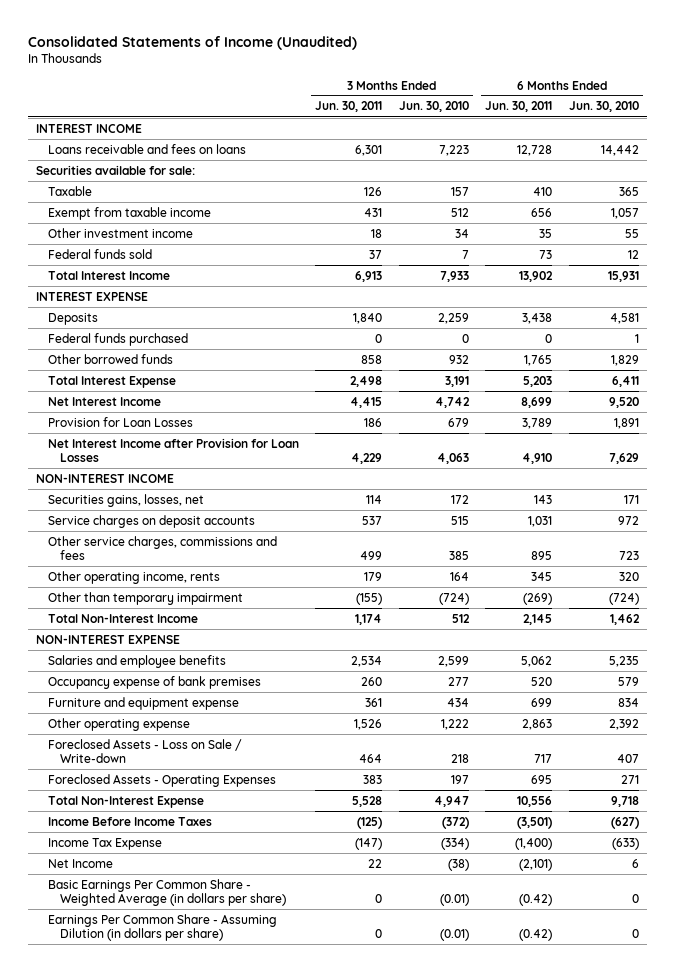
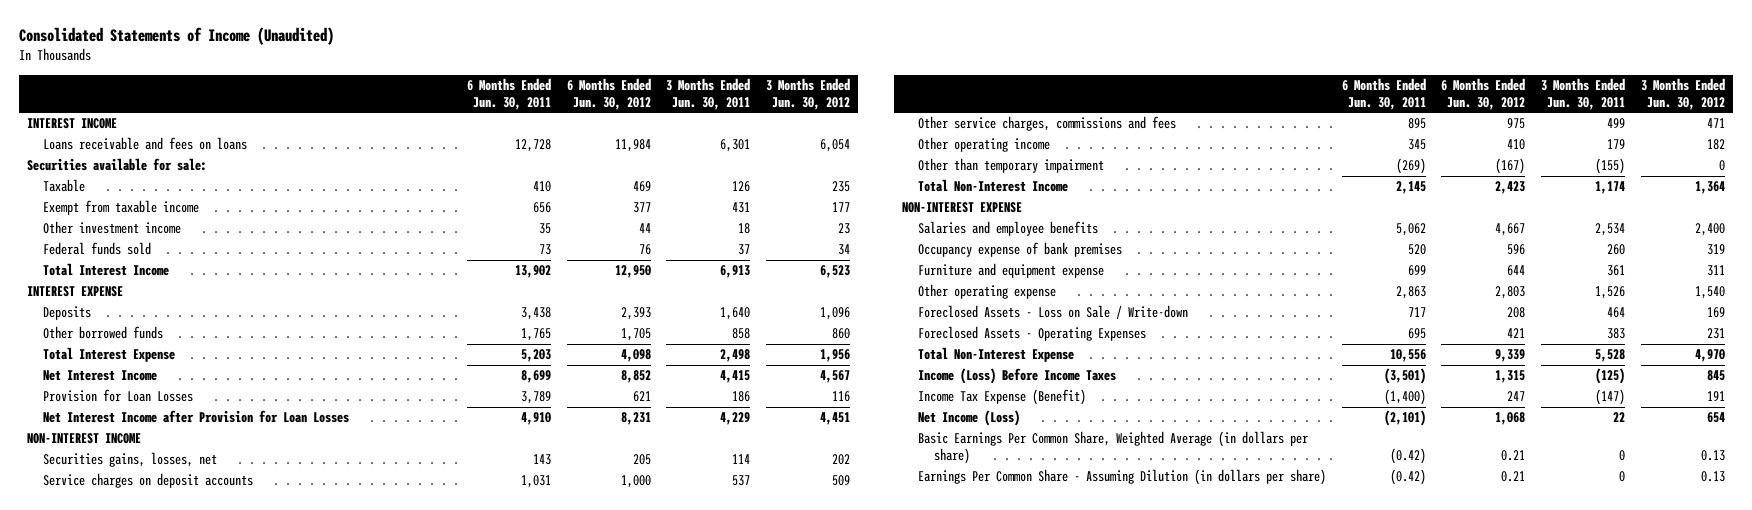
[398,101,469,113] Jun. 30, 2010 -> none
[568,101,639,113] Jun. 30, 2010 -> none
none -> [566,77,651,110] 6 Months Ended Jun. 30, 2012
none -> [766,77,851,110] 3 Months Ended Jun. 30, 2012
[48,332,189,346] Federal funds purchased -> none
[353,312,383,324] 1,840 -> [720,307,751,321] 1,640
[48,570,221,584] Other operating income, rents -> [917,137,1050,153] Other operating income
[48,816,213,826] Income Before Income Taxes -> [917,368,1116,385] Income (Loss) Before Income Taxes
[48,837,163,850] Income Tax Expense -> [917,389,1086,406] Income Tax Expense (Benefit)
[48,858,114,868] Net Income -> [917,410,1020,427] Net Income (Loss)
[48,878,287,906] Basic Earnings Per Common Share - Weighted Average (in dollars per share) -> [917,431,1308,465] Basic Earnings Per Common Share, Weighted Average (in dollars per share)

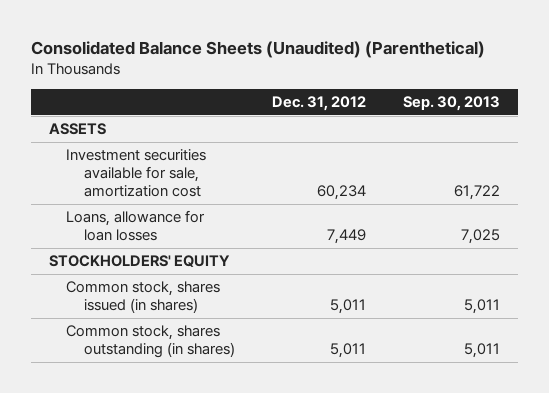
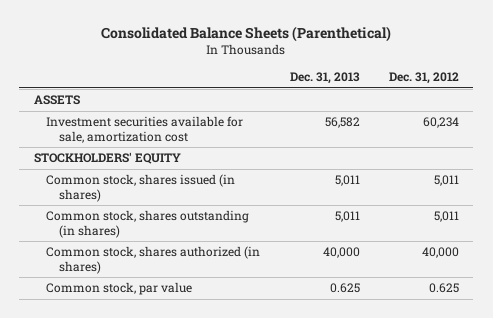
[30,40,485,58] Consolidated Balance Sheets (Unaudited) (Parenthetical) -> [101,25,392,42] Consolidated Balance Sheets (Parenthetical)
[402,96,500,112] Sep. 30, 2013 -> none
none -> [289,72,360,85] Dec. 31, 2013
[66,210,206,242] Loans, allowance for loan losses -> none
none -> [46,246,261,274] Common stock, shares authorized (in shares)
none -> [46,282,193,296] Common stock, par value

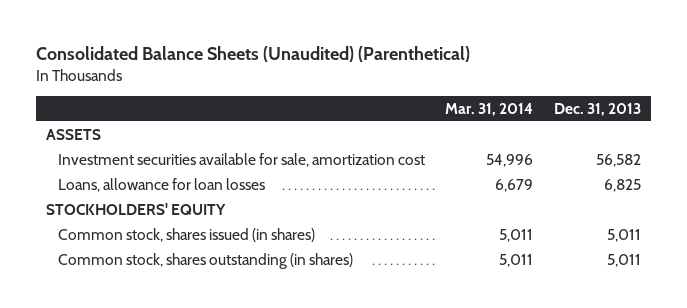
[101,25,392,42] Consolidated Balance Sheets (Parenthetical) -> [35,45,470,62] Consolidated Balance Sheets (Unaudited) (Parenthetical)
[388,72,459,85] Dec. 31, 2012 -> none
none -> [445,102,534,116] Mar. 31, 2014
none -> [57,177,265,192] Loans, allowance for loan losses
[46,246,261,274] Common stock, shares authorized (in shares) -> none
[46,282,193,296] Common stock, par value -> none

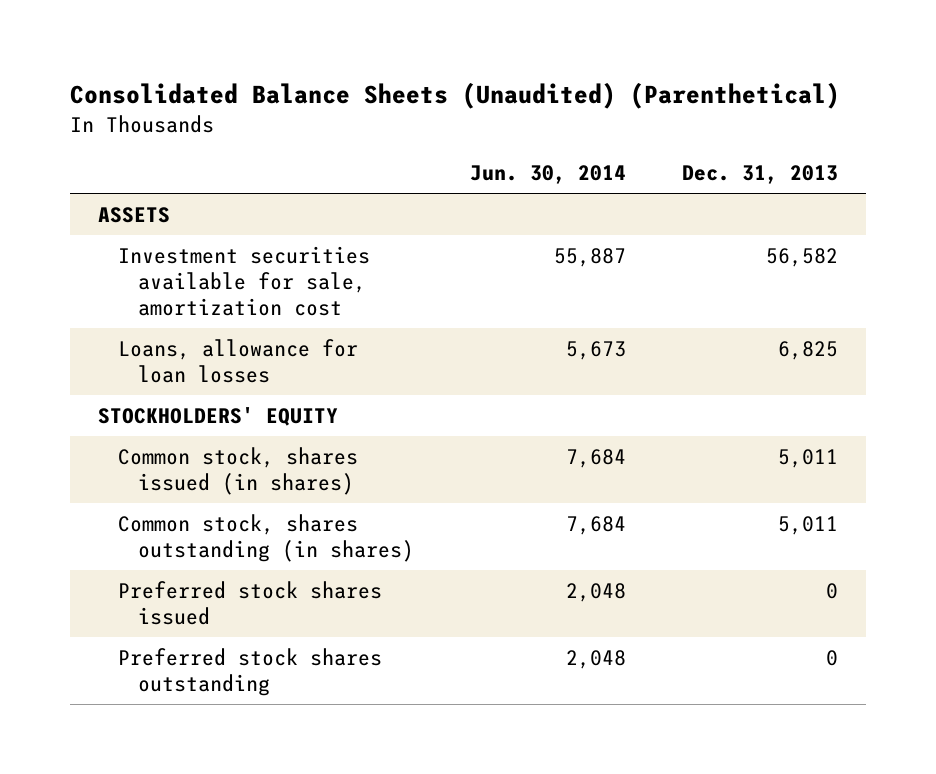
[445,102,534,116] Mar. 31, 2014 -> none
none -> [470,165,627,185] Jun. 30, 2014
none -> [118,580,383,625] Preferred stock shares issued
none -> [118,647,383,696] Preferred stock shares outstanding

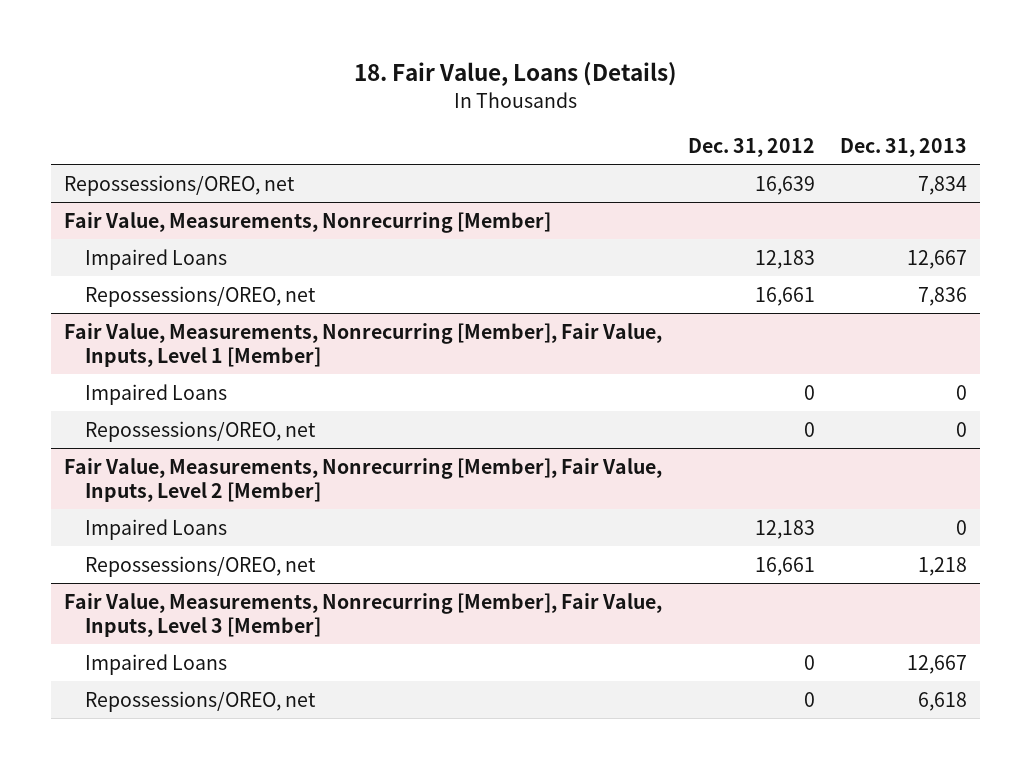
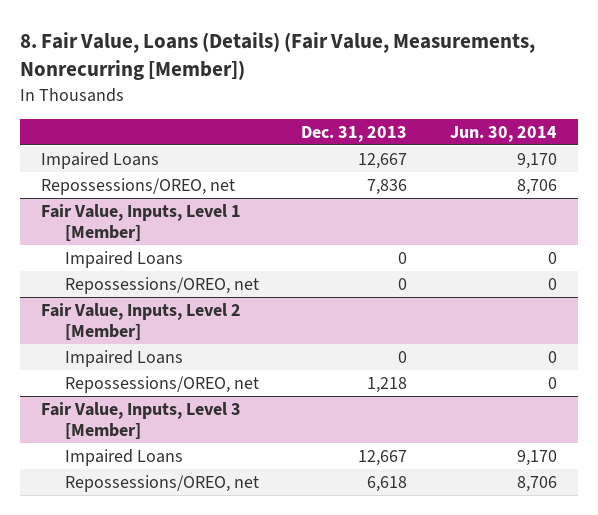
[353,62,677,87] 18. Fair Value, Loans (Details) -> [20,32,536,81] 8. Fair Value, Loans (Details) (Fair Value, Measurements, Nonrecurring [Member])
[687,137,815,157] Dec. 31, 2012 -> none
none -> [449,125,557,142] Jun. 30, 2014
[64,174,296,196] Repossessions/OREO, net -> none
[64,211,552,233] Fair Value, Measurements, Nonrecurring [Member] -> none
[64,322,663,367] Fair Value, Measurements, Nonrecurring [Member], Fair Value, Inputs, Level 1 [Member] -> [41,203,242,241] Fair Value, Inputs, Level 1 [Member]
[64,457,663,502] Fair Value, Measurements, Nonrecurring [Member], Fair Value, Inputs, Level 2 [Member] -> [41,302,242,340] Fair Value, Inputs, Level 2 [Member]
[64,592,663,637] Fair Value, Measurements, Nonrecurring [Member], Fair Value, Inputs, Level 3 [Member] -> [41,401,242,439] Fair Value, Inputs, Level 3 [Member]

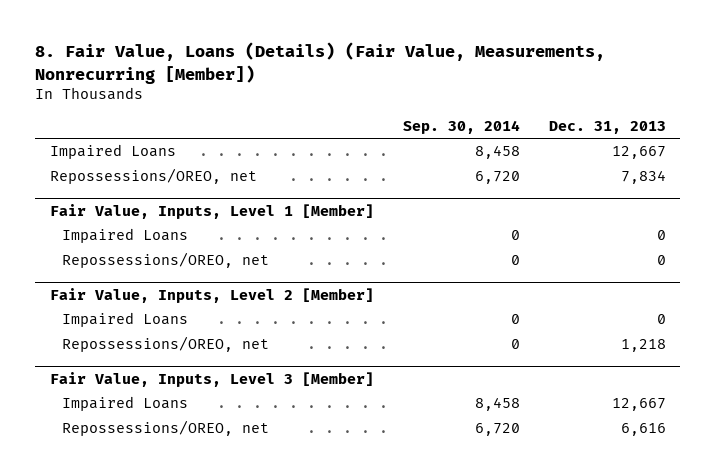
[449,125,557,142] Jun. 30, 2014 -> none
none -> [402,119,520,134] Sep. 30, 2014
[367,178,408,195] 7,836 -> [620,170,666,185] 7,834
[367,475,408,492] 6,618 -> [620,423,666,437] 6,616

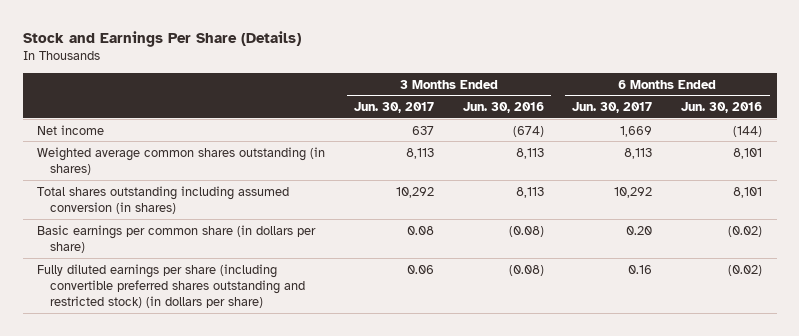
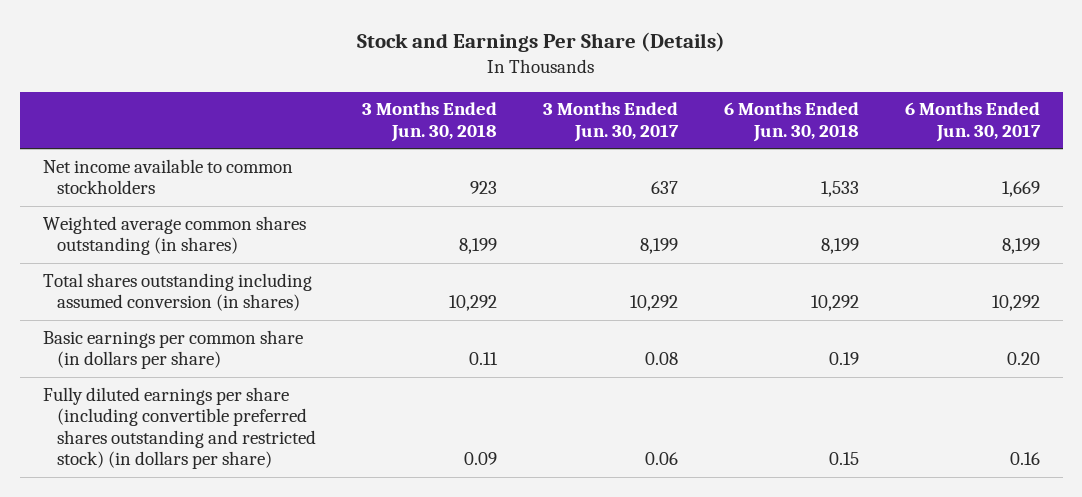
[462,102,544,114] Jun. 30, 2016 -> none
[681,102,763,114] Jun. 30, 2016 -> none
none -> [361,102,497,142] 3 Months Ended Jun. 30, 2018
none -> [723,102,859,142] 6 Months Ended Jun. 30, 2018
[37,124,105,135] Net income -> [42,158,293,195] Net income available to common stockholders
[405,147,434,159] 8,113 -> [639,238,678,255] 8,199
[624,147,653,159] 8,113 -> [1001,238,1040,255] 8,199

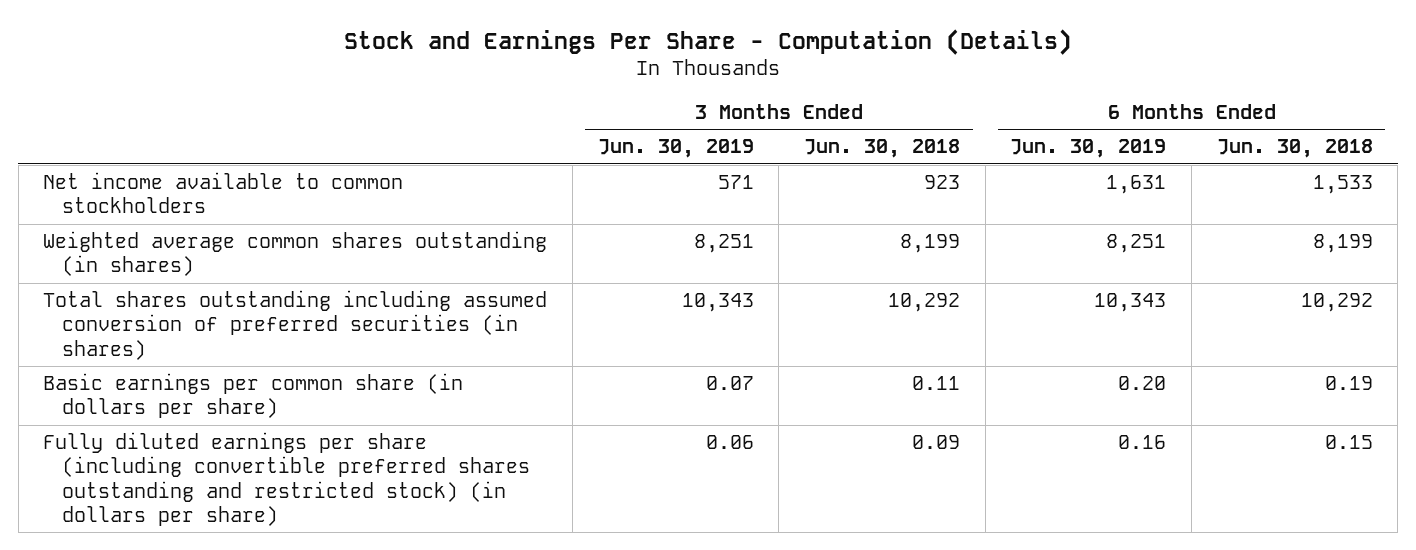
[357,32,726,53] Stock and Earnings Per Share (Details) -> [344,28,1073,55] Stock and Earnings Per Share - Computation (Details)
[542,102,679,142] 3 Months Ended Jun. 30, 2017 -> none
[904,102,1041,142] 6 Months Ended Jun. 30, 2017 -> none
none -> [597,139,754,159] Jun. 30, 2019
none -> [1010,139,1167,159] Jun. 30, 2019
[42,272,312,312] Total shares outstanding including assumed conversion (in shares) -> [43,290,548,360] Total shares outstanding including assumed conversion of preferred securities (in shares)

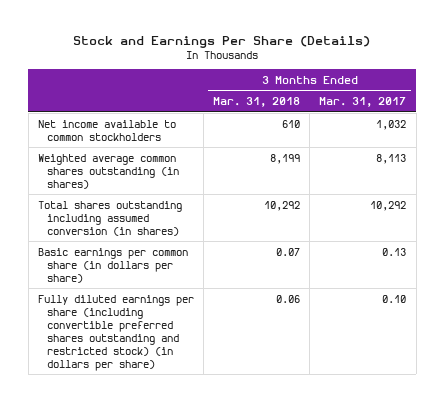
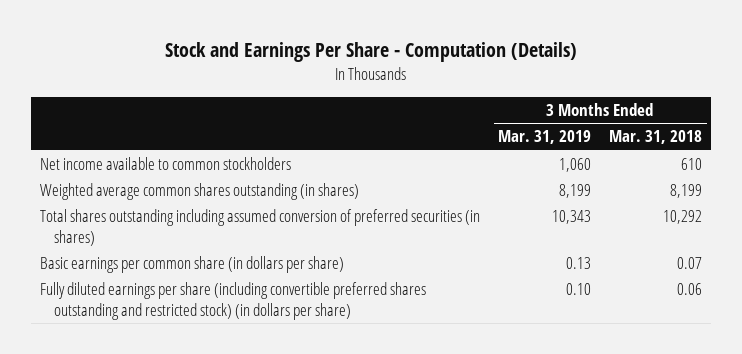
[73,35,371,48] Stock and Earnings Per Share (Details) -> [165,42,578,63] Stock and Earnings Per Share - Computation (Details)
[319,97,407,108] Mar. 31, 2017 -> none
none -> [498,130,592,145] Mar. 31, 2019
[37,200,182,236] Total shares outstanding including assumed conversion (in shares) -> [40,209,481,246] Total shares outstanding including assumed conversion of preferred securities (in shares)

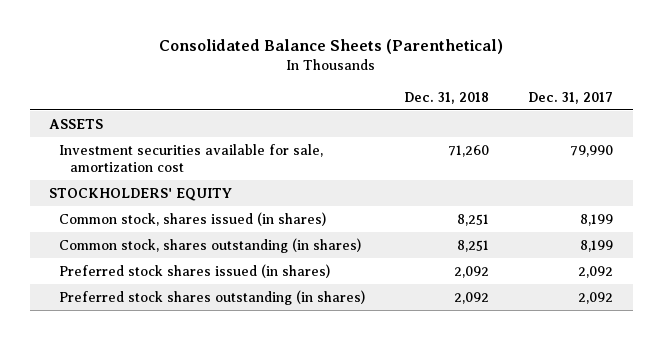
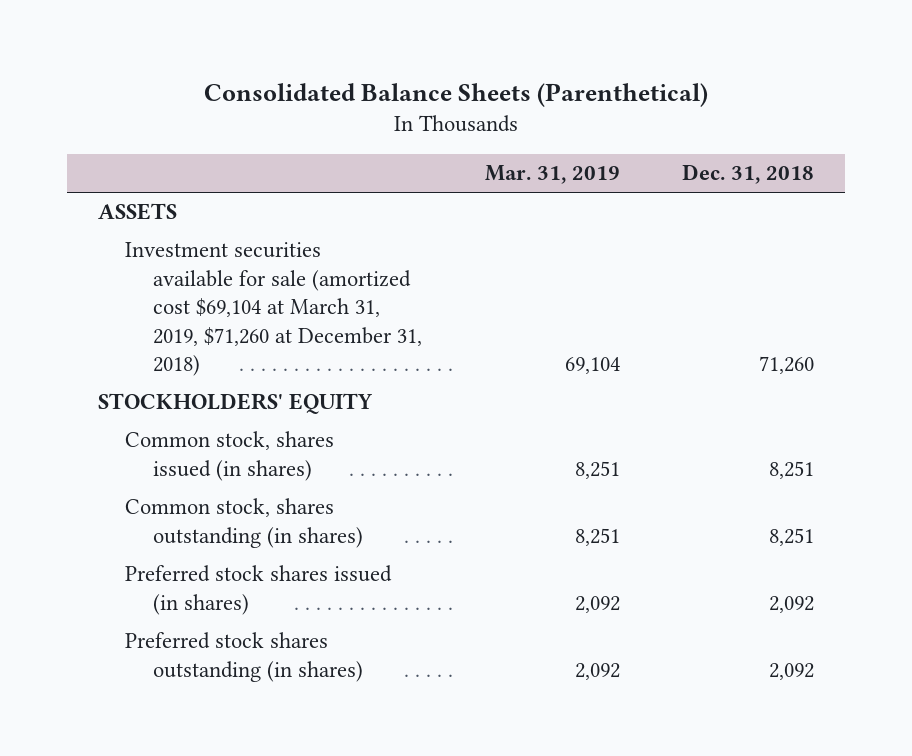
[528,91,614,104] Dec. 31, 2017 -> none
none -> [484,165,620,185] Mar. 31, 2019
[59,143,324,172] Investment securities available for sale, amortization cost -> [125,242,423,377] Investment securities available for sale (amortized cost $69,104 at March 31, 2019, $71,260 at December 31, 2018)

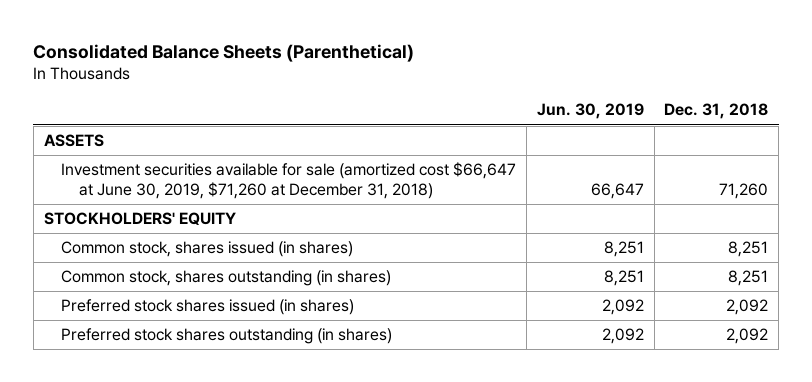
[484,165,620,185] Mar. 31, 2019 -> none
none -> [536,103,644,120] Jun. 30, 2019
[125,242,423,377] Investment securities available for sale (amortized cost $69,104 at March 31, 2019, $71,260 at December 31, 2018) -> [61,162,517,200] Investment securities available for sale (amortized cost $66,647 at June 30, 2019, $71,260 at December 31, 2018)

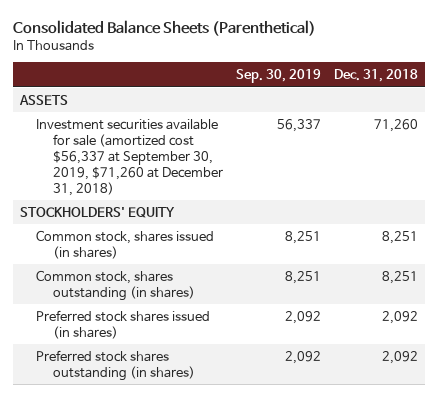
[536,103,644,120] Jun. 30, 2019 -> none
none -> [235,69,321,84] Sep. 30, 2019
[61,162,517,200] Investment securities available for sale (amortized cost $66,647 at June 30, 2019, $71,260 at December 31, 2018) -> [36,118,223,196] Investment securities available for sale (amortized cost $56,337 at September 30, 2019, $71,260 at December 31, 2018)

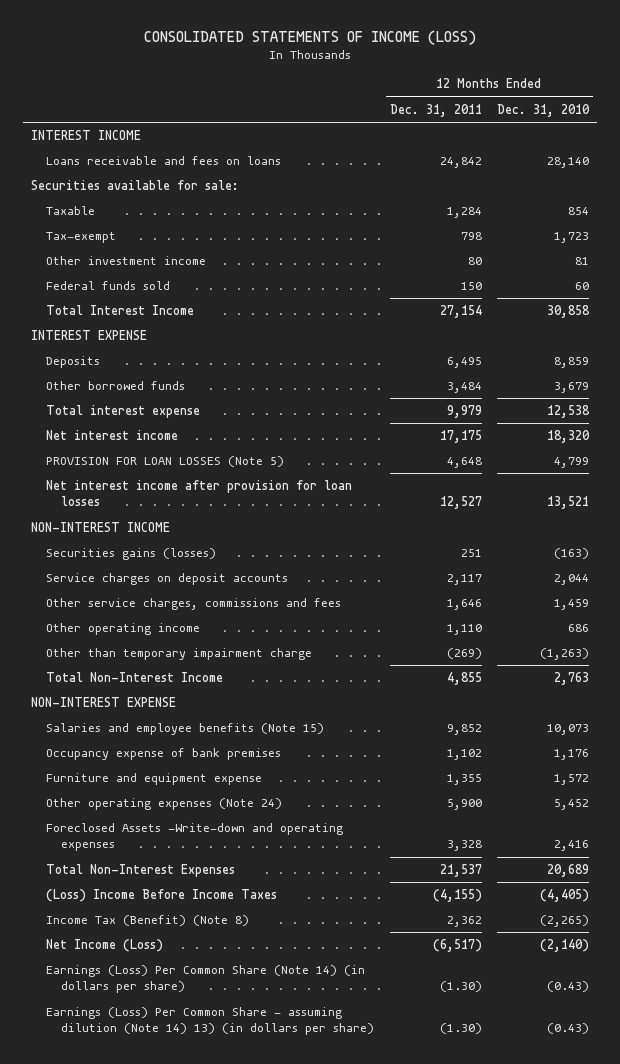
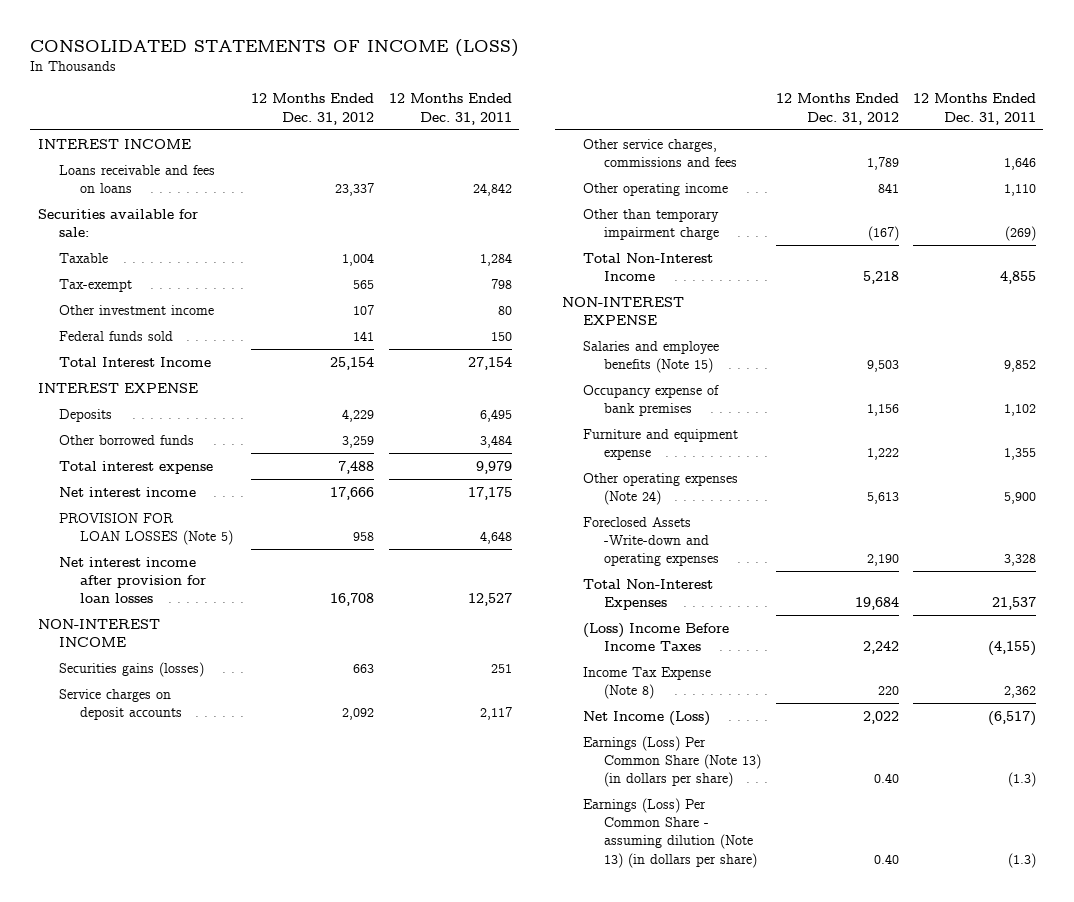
[497,103,591,117] Dec. 31, 2010 -> none
none -> [251,93,375,125] 12 Months Ended Dec. 31, 2012
[45,915,249,927] Income Tax (Benefit) (Note 8) -> [582,666,711,700] Income Tax Expense (Note 8)
[45,965,365,994] Earnings (Loss) Per Common Share (Note 14) (in dollars per share) -> [582,735,761,788] Earnings (Loss) Per Common Share (Note 13) (in dollars per share)
[439,981,482,993] (1.30) -> [1008,772,1037,788] (1.3)
[45,1007,375,1036] Earnings (Loss) Per Common Share - assuming dilution (Note 14) 13) (in dollars per share) -> [582,797,757,868] Earnings (Loss) Per Common Share - assuming dilution (Note 13) (in dollars per share)
[439,1023,482,1035] (1.30) -> [1008,852,1037,868] (1.3)

